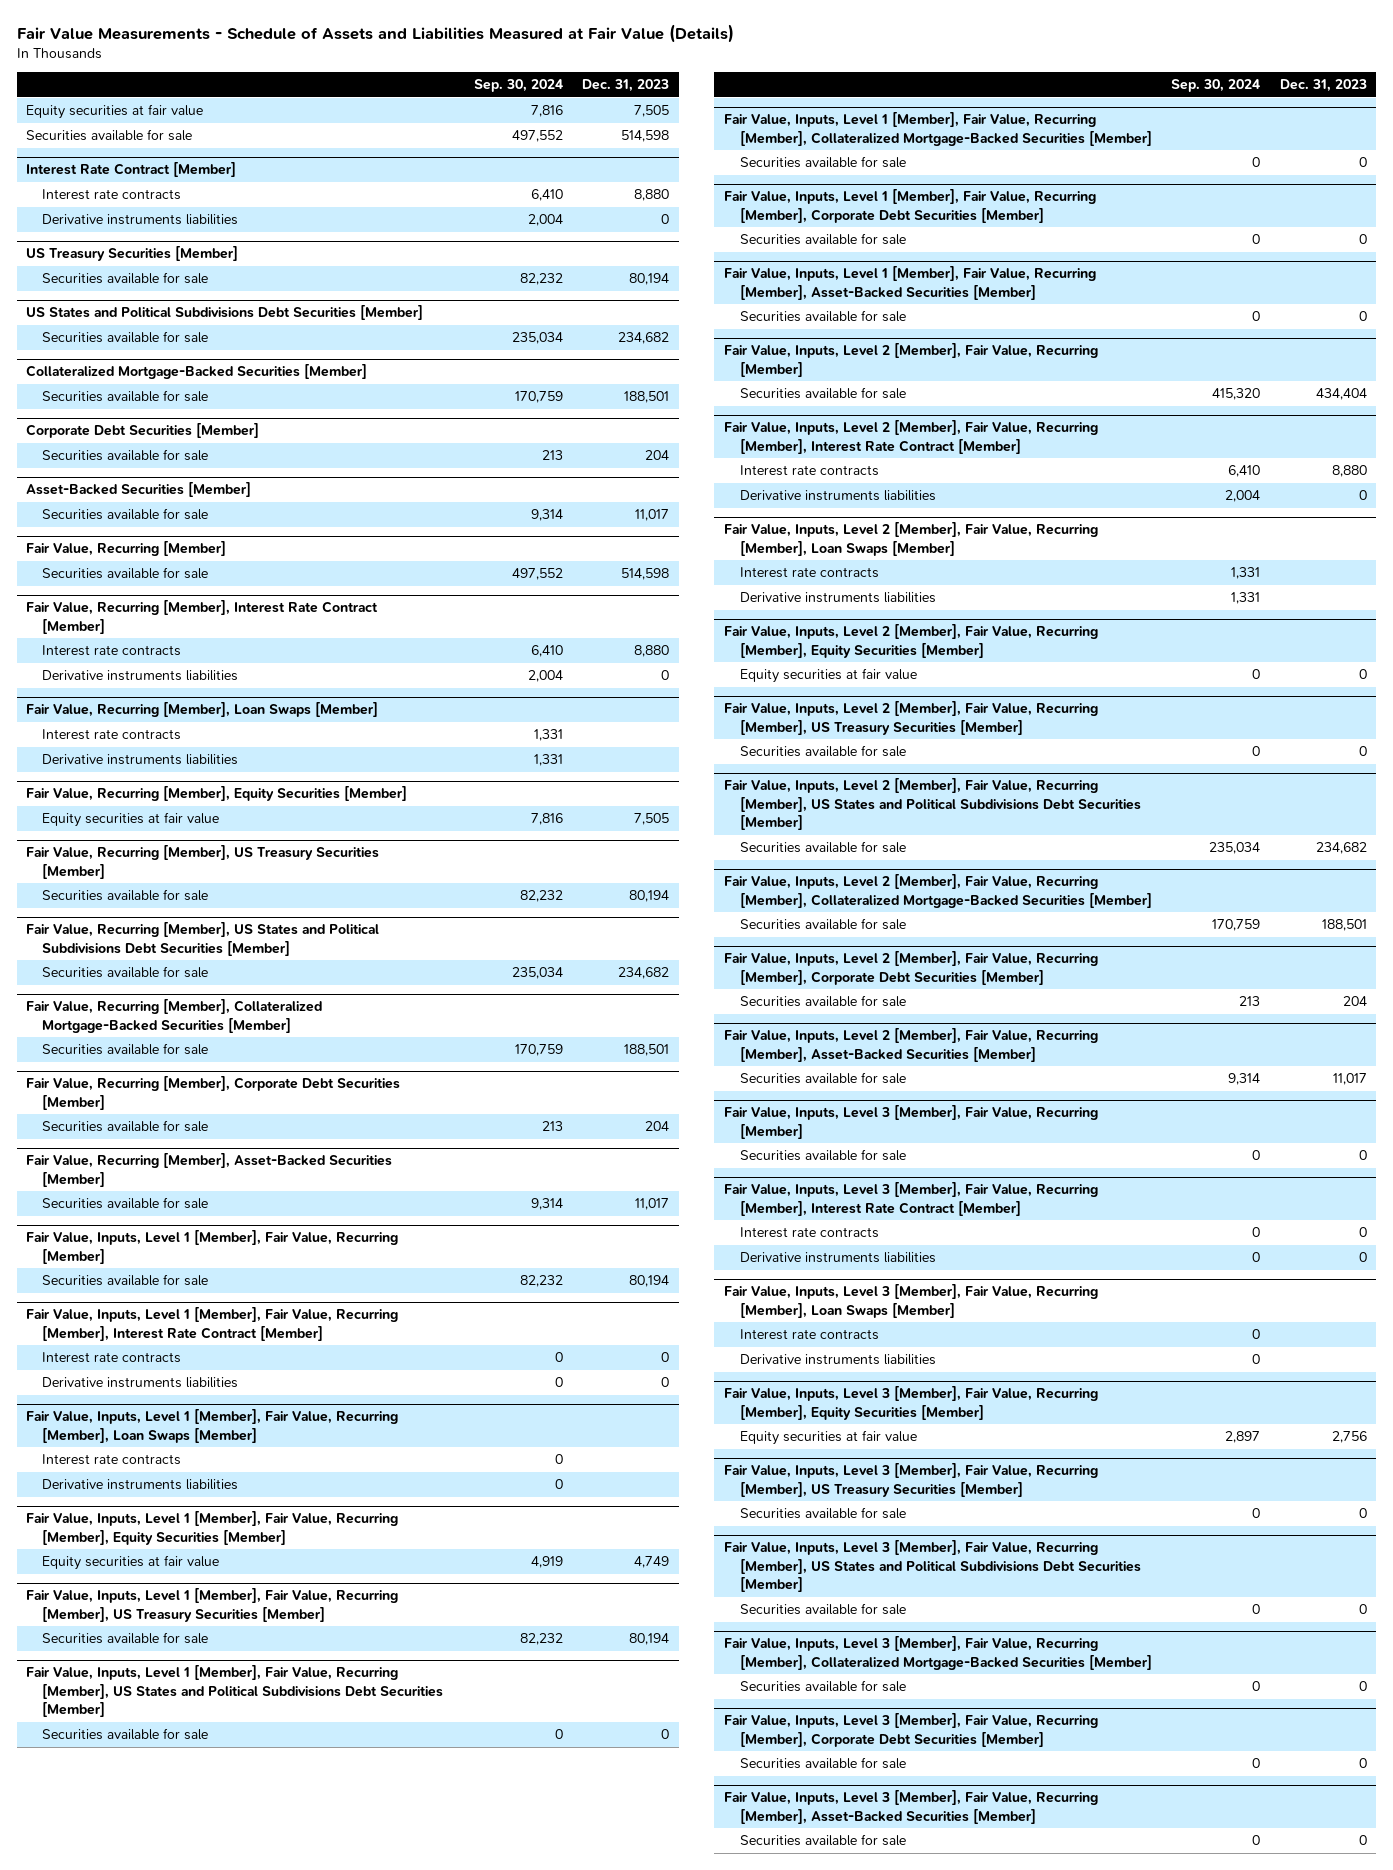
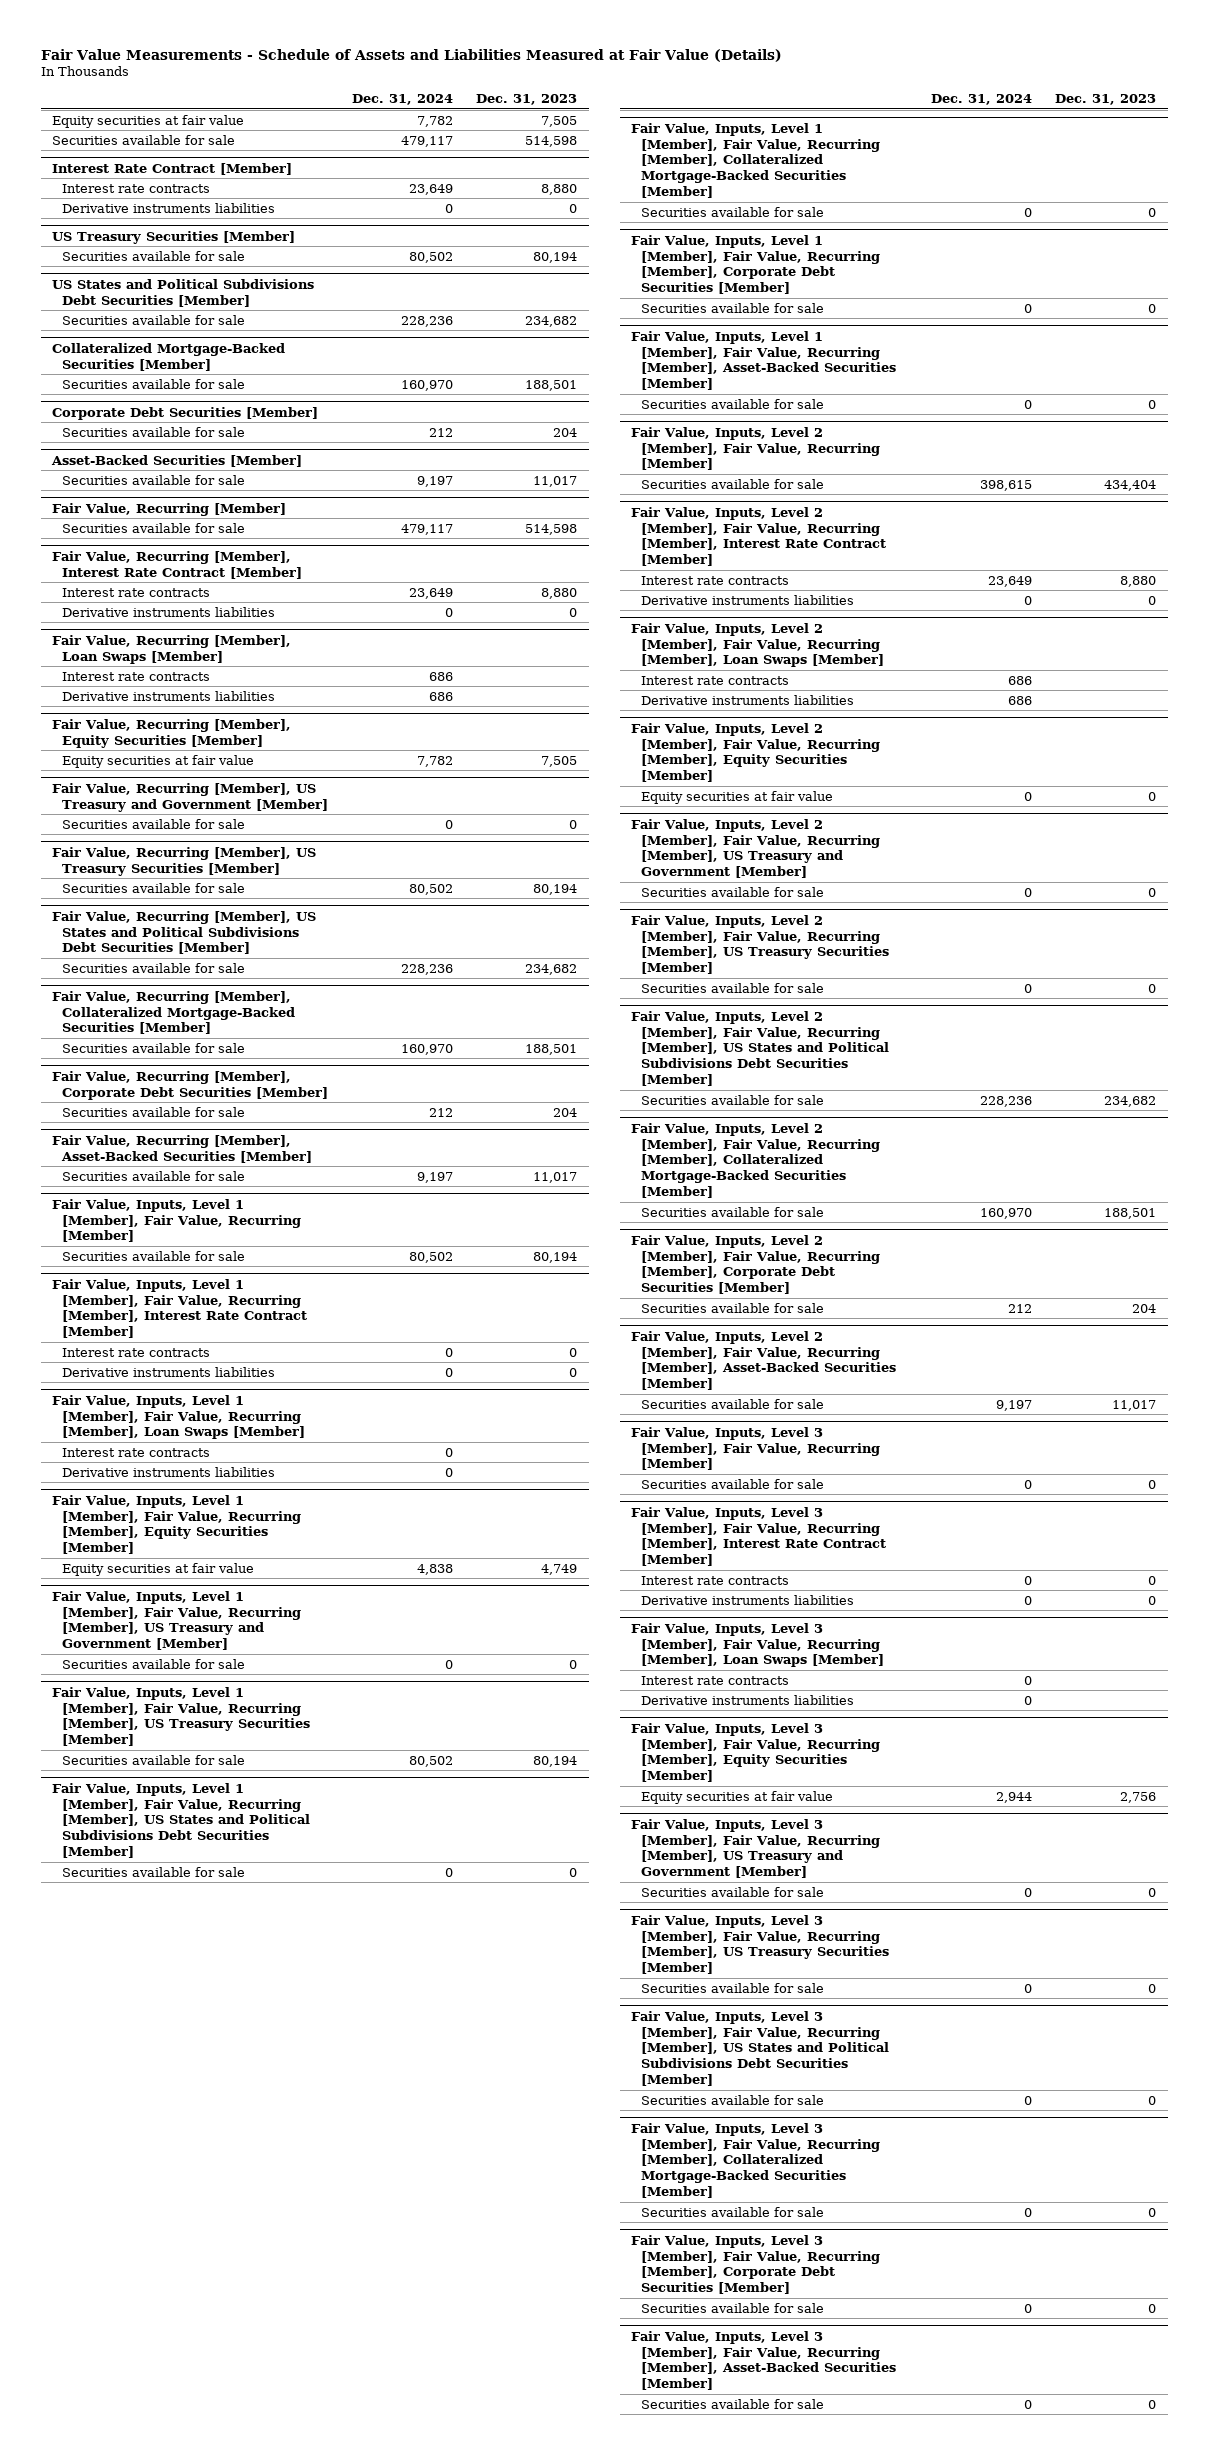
[473,79,563,93] Sep. 30, 2024 -> none
none -> [351,94,453,106] Dec. 31, 2024
none -> [52,782,329,812] Fair Value, Recurring [Member], US Treasury and Government [Member]
none -> [62,818,246,829] Securities available for sale
none -> [52,1590,302,1651] Fair Value, Inputs, Level 1 [Member], Fair Value, Recurring [Member], US Treasury and Government [Member]
none -> [62,1658,246,1669] Securities available for sale
none -> [631,818,881,879] Fair Value, Inputs, Level 2 [Member], Fair Value, Recurring [Member], US Treasury and Government [Member]
none -> [641,886,825,897] Securities available for sale
none -> [631,1818,881,1879] Fair Value, Inputs, Level 3 [Member], Fair Value, Recurring [Member], US Treasury and Government [Member]
none -> [641,1886,825,1897] Securities available for sale

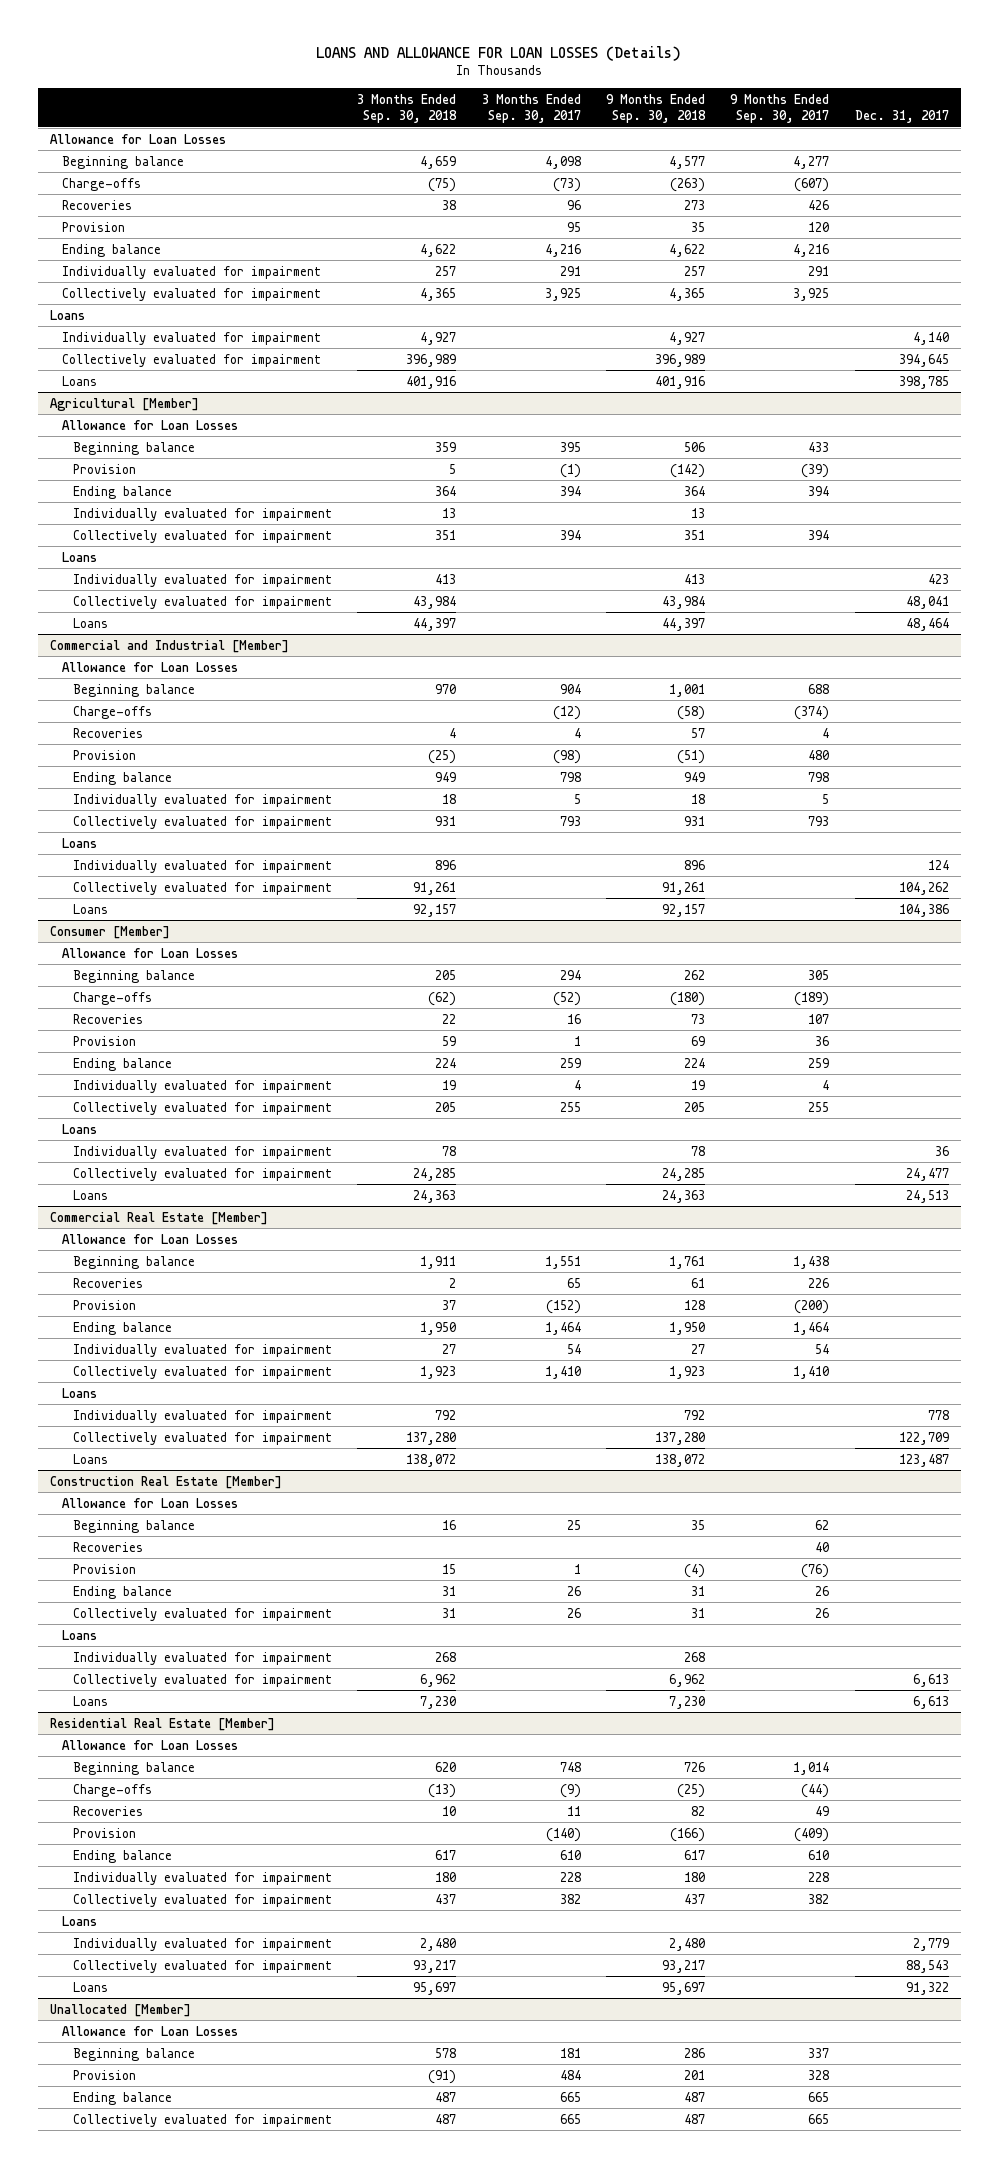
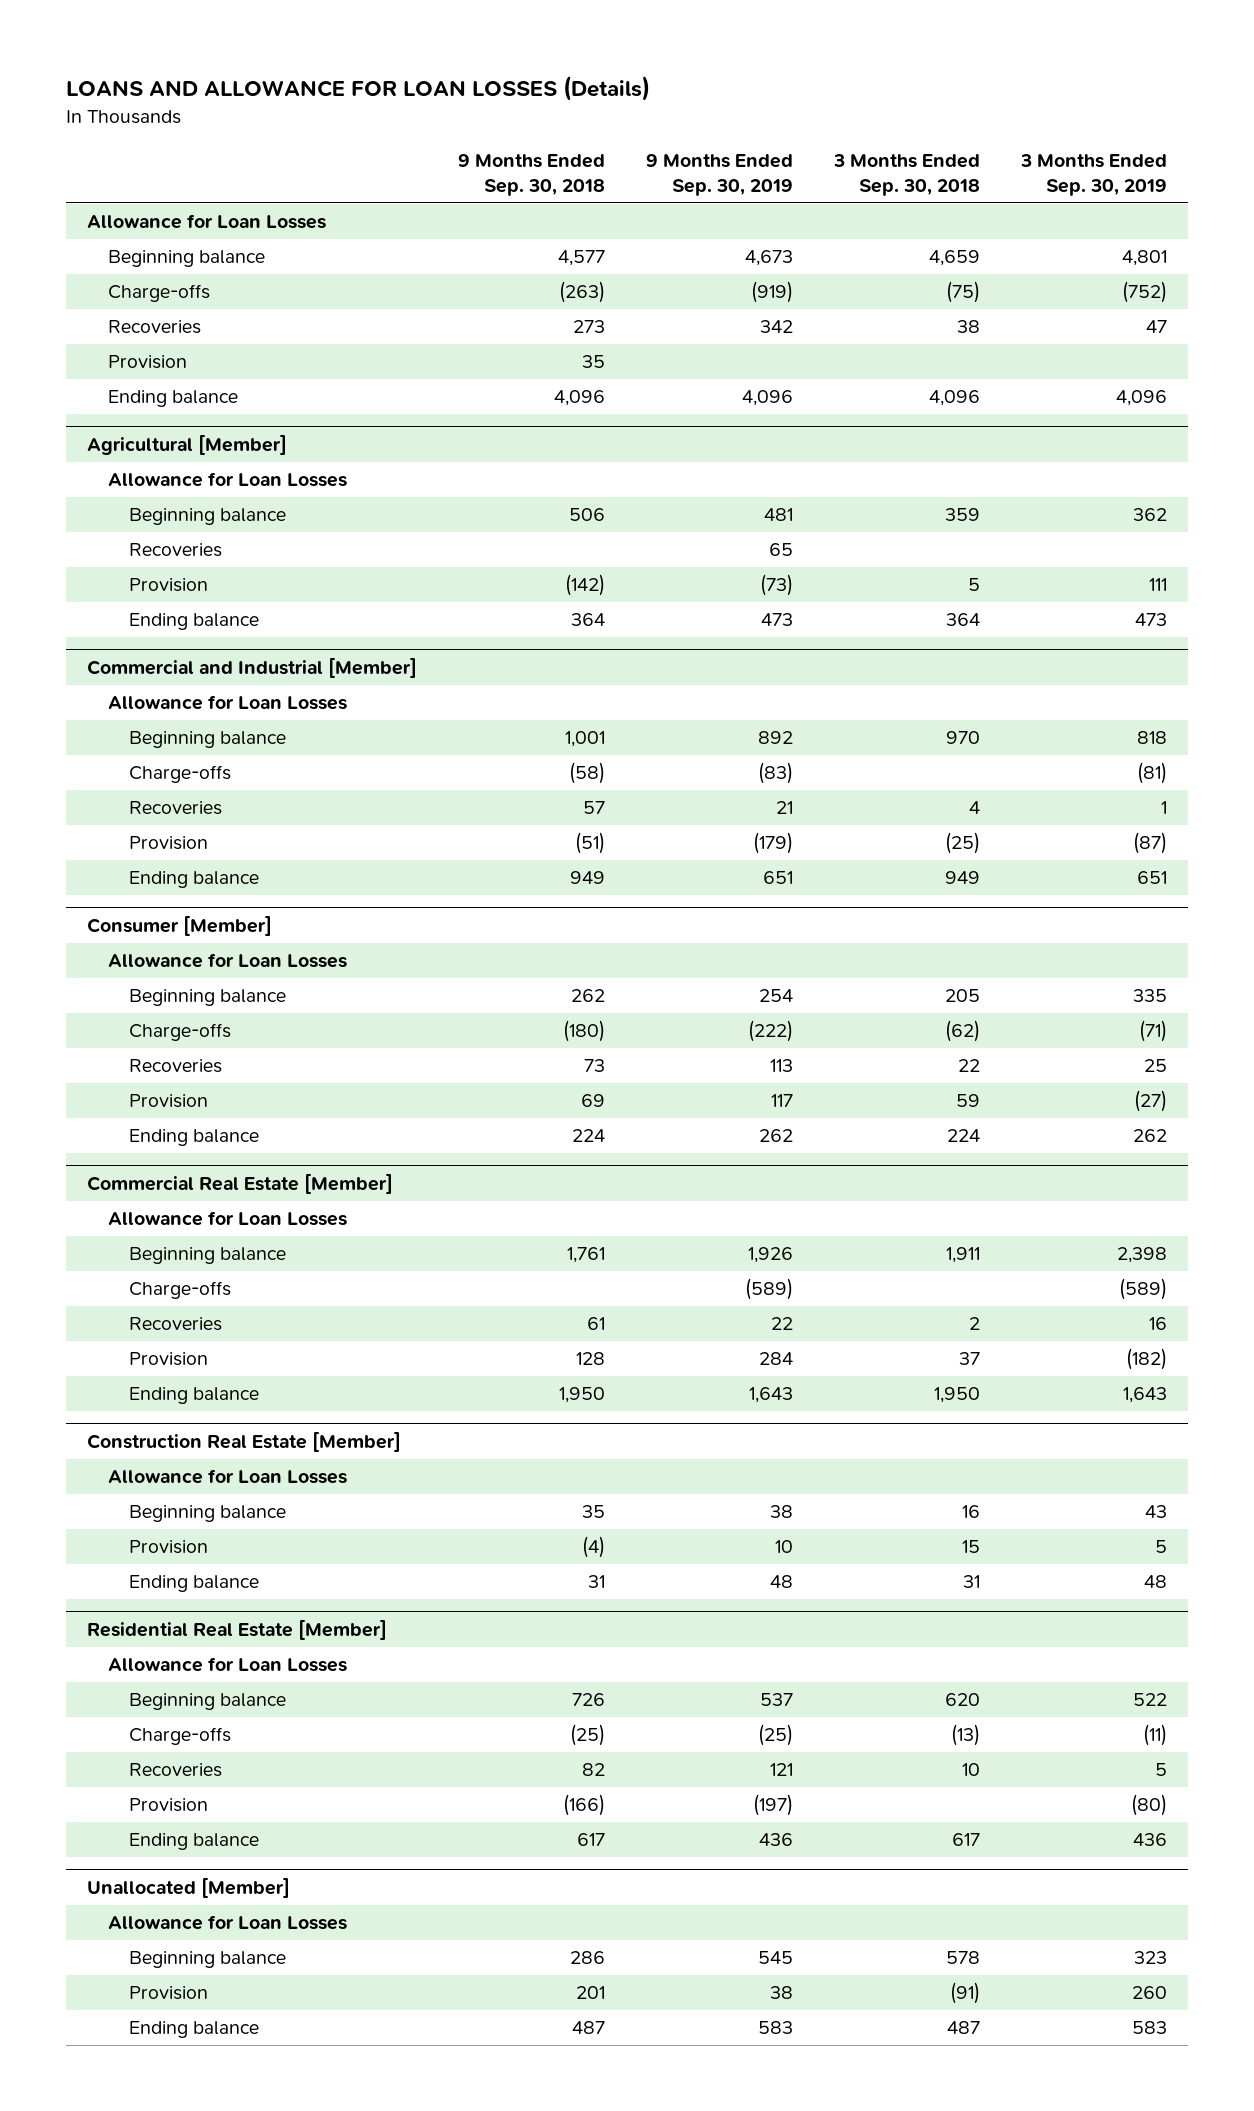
[481,93,581,123] 3 Months Ended Sep. 30, 2017 -> none
[730,93,830,123] 9 Months Ended Sep. 30, 2017 -> none
[854,109,949,123] Dec. 31, 2017 -> none
none -> [645,153,793,196] 9 Months Ended Sep. 30, 2019
none -> [1020,153,1168,196] 3 Months Ended Sep. 30, 2019
[61,265,321,279] Individually evaluated for impairment -> none
[61,287,321,301] Collectively evaluated for impairment -> none
[50,309,86,320] Loans -> none
[61,331,321,345] Individually evaluated for impairment -> none
[61,353,321,367] Collectively evaluated for impairment -> none
[61,375,97,386] Loans -> none
[420,243,457,257] 4,622 -> [929,390,981,407] 4,096
[668,243,705,257] 4,622 -> [553,390,605,407] 4,096
none -> [128,543,222,558] Recoveries
[73,507,333,521] Individually evaluated for impairment -> none
[73,529,333,543] Collectively evaluated for impairment -> none
[61,551,97,562] Loans -> none
[73,573,333,587] Individually evaluated for impairment -> none
[73,595,333,609] Collectively evaluated for impairment -> none
[73,617,109,628] Loans -> none
[73,793,333,807] Individually evaluated for impairment -> none
[73,815,333,829] Collectively evaluated for impairment -> none
[61,837,97,848] Loans -> none
[73,859,333,873] Individually evaluated for impairment -> none
[73,881,333,895] Collectively evaluated for impairment -> none
[73,903,109,914] Loans -> none
[73,1079,333,1093] Individually evaluated for impairment -> none
[73,1101,333,1115] Collectively evaluated for impairment -> none
[61,1123,97,1134] Loans -> none
[73,1145,333,1159] Individually evaluated for impairment -> none
[73,1167,333,1181] Collectively evaluated for impairment -> none
[73,1189,109,1200] Loans -> none
none -> [128,1281,231,1300] Charge-offs
[73,1343,333,1357] Individually evaluated for impairment -> none
[73,1365,333,1379] Collectively evaluated for impairment -> none
[61,1387,97,1398] Loans -> none
[73,1409,333,1423] Individually evaluated for impairment -> none
[73,1431,333,1445] Collectively evaluated for impairment -> none
[73,1453,109,1464] Loans -> none
[73,1541,144,1552] Recoveries -> none
[73,1607,333,1621] Collectively evaluated for impairment -> none
[61,1629,97,1640] Loans -> none
[73,1651,333,1665] Individually evaluated for impairment -> none
[73,1673,333,1687] Collectively evaluated for impairment -> none
[73,1695,109,1706] Loans -> none
[73,1871,333,1885] Individually evaluated for impairment -> none
[73,1893,333,1907] Collectively evaluated for impairment -> none
[61,1915,97,1926] Loans -> none
[73,1937,333,1951] Individually evaluated for impairment -> none
[73,1959,333,1973] Collectively evaluated for impairment -> none
[73,1981,109,1992] Loans -> none
[73,2113,333,2127] Collectively evaluated for impairment -> none

